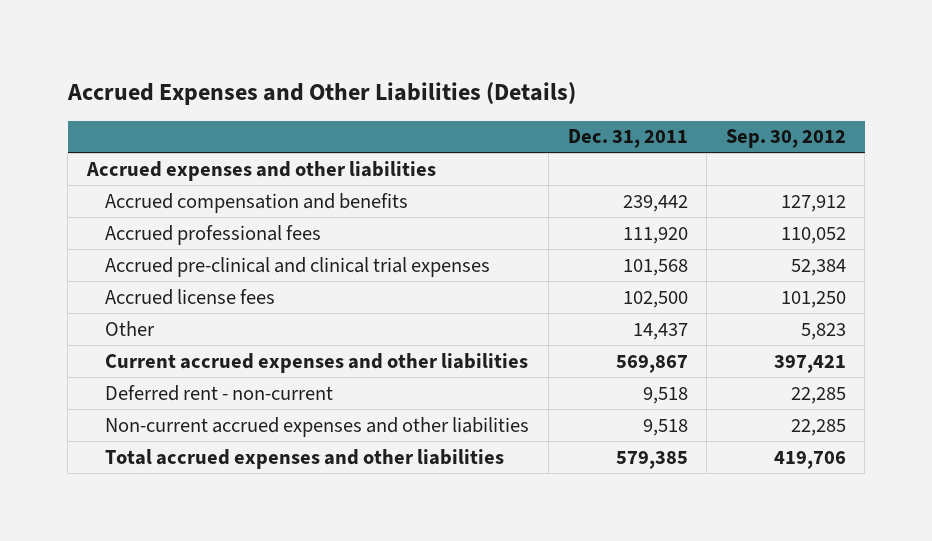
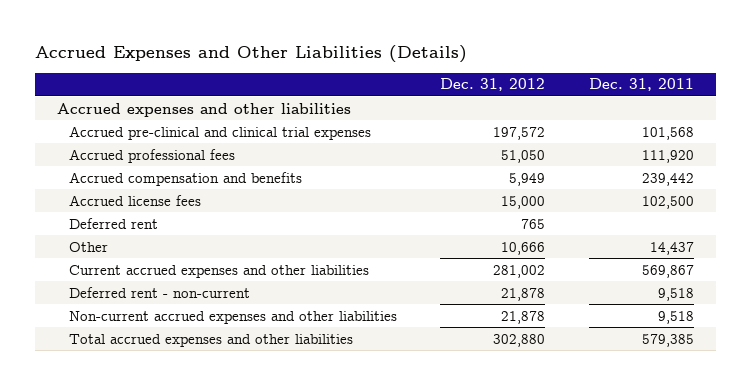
[725,129,846,149] Sep. 30, 2012 -> none
none -> [440,78,546,92] Dec. 31, 2012
[105,224,322,245] Accrued professional fees -> [68,148,235,163] Accrued professional fees
[105,192,409,213] Accrued compensation and benefits -> [68,171,302,186] Accrued compensation and benefits
none -> [68,217,158,229] Deferred rent

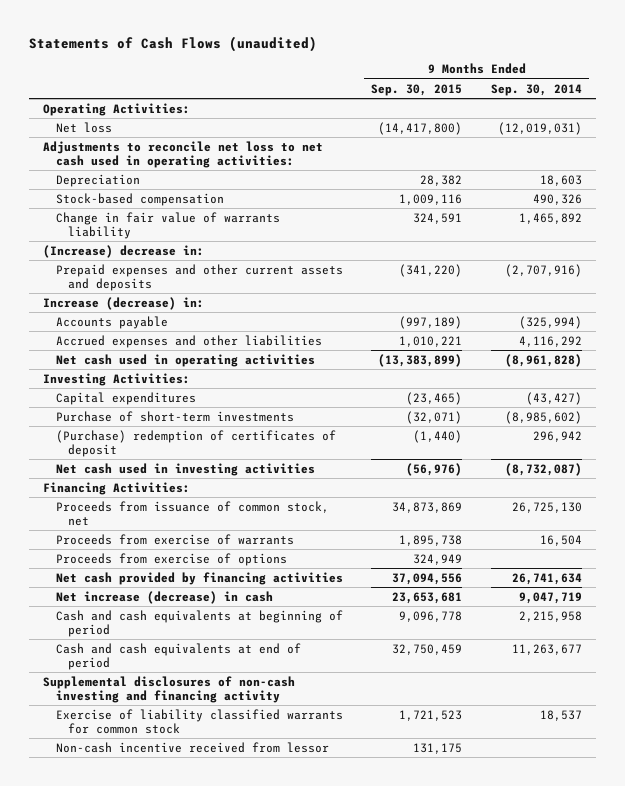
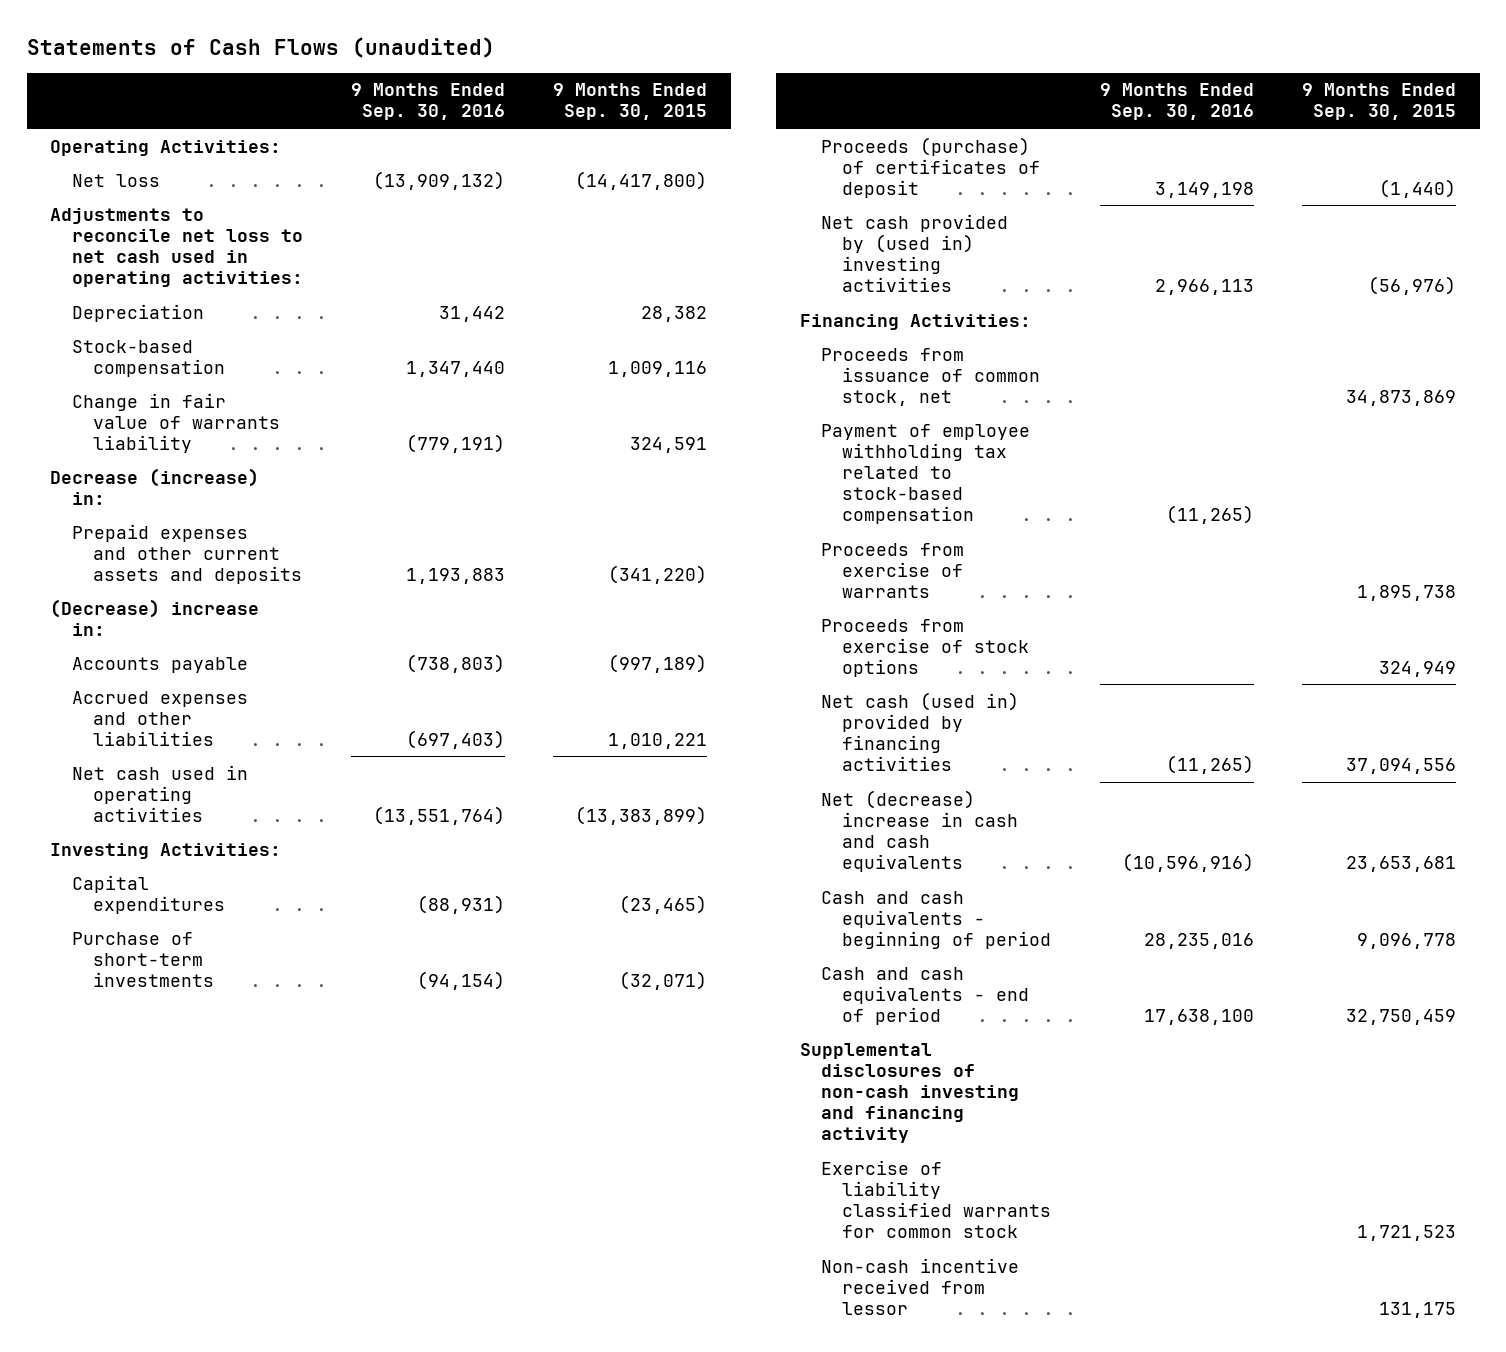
[490,83,582,96] Sep. 30, 2014 -> none
none -> [350,83,505,121] 9 Months Ended Sep. 30, 2016
[43,244,205,258] (Increase) decrease in: -> [50,467,260,505] Decrease (increase) in:
[43,296,205,310] Increase (decrease) in: -> [50,598,260,636] (Decrease) increase in:
[55,429,336,457] (Purchase) redemption of certificates of deposit -> [820,136,1041,198] Proceeds (purchase) of certificates of deposit
[55,462,315,476] Net cash used in investing activities -> [820,213,1008,293] Net cash provided by (used in) investing activities
none -> [820,423,1030,525] Payment of employee withholding tax related to stock-based compensation
[55,552,287,566] Proceeds from exercise of options -> [820,618,1030,677] Proceeds from exercise of stock options
[55,571,343,585] Net cash provided by financing activities -> [820,691,1019,772] Net cash (used in) provided by financing activities
[55,590,273,604] Net increase (decrease) in cash -> [820,789,1019,873] Net (decrease) increase in cash and cash equivalents
[55,609,343,637] Cash and cash equivalents at beginning of period -> [820,890,1052,949] Cash and cash equivalents - beginning of period
[55,642,301,670] Cash and cash equivalents at end of period -> [820,966,1030,1025] Cash and cash equivalents - end of period

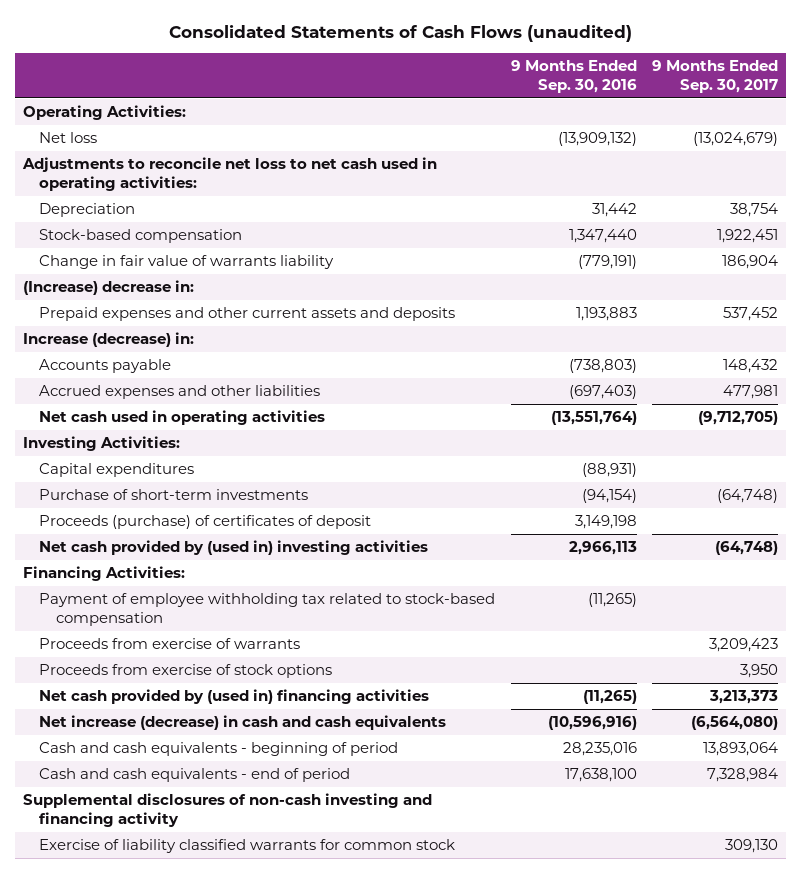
[26,36,495,58] Statements of Cash Flows (unaudited) -> [168,25,632,43] Consolidated Statements of Cash Flows (unaudited)
[552,83,707,121] 9 Months Ended Sep. 30, 2015 -> none
none -> [652,60,779,93] 9 Months Ended Sep. 30, 2017
[50,467,260,505] Decrease (increase) in: -> [23,280,195,296] (Increase) decrease in:
[50,598,260,636] (Decrease) increase in: -> [23,332,195,348] Increase (decrease) in:
[820,347,1041,406] Proceeds from issuance of common stock, net -> none
[820,691,1019,772] Net cash (used in) provided by financing activities -> [39,689,430,705] Net cash provided by (used in) financing activities
[820,789,1019,873] Net (decrease) increase in cash and cash equivalents -> [39,715,447,731] Net increase (decrease) in cash and cash equivalents
[820,1257,1019,1315] Non-cash incentive received from lessor -> none

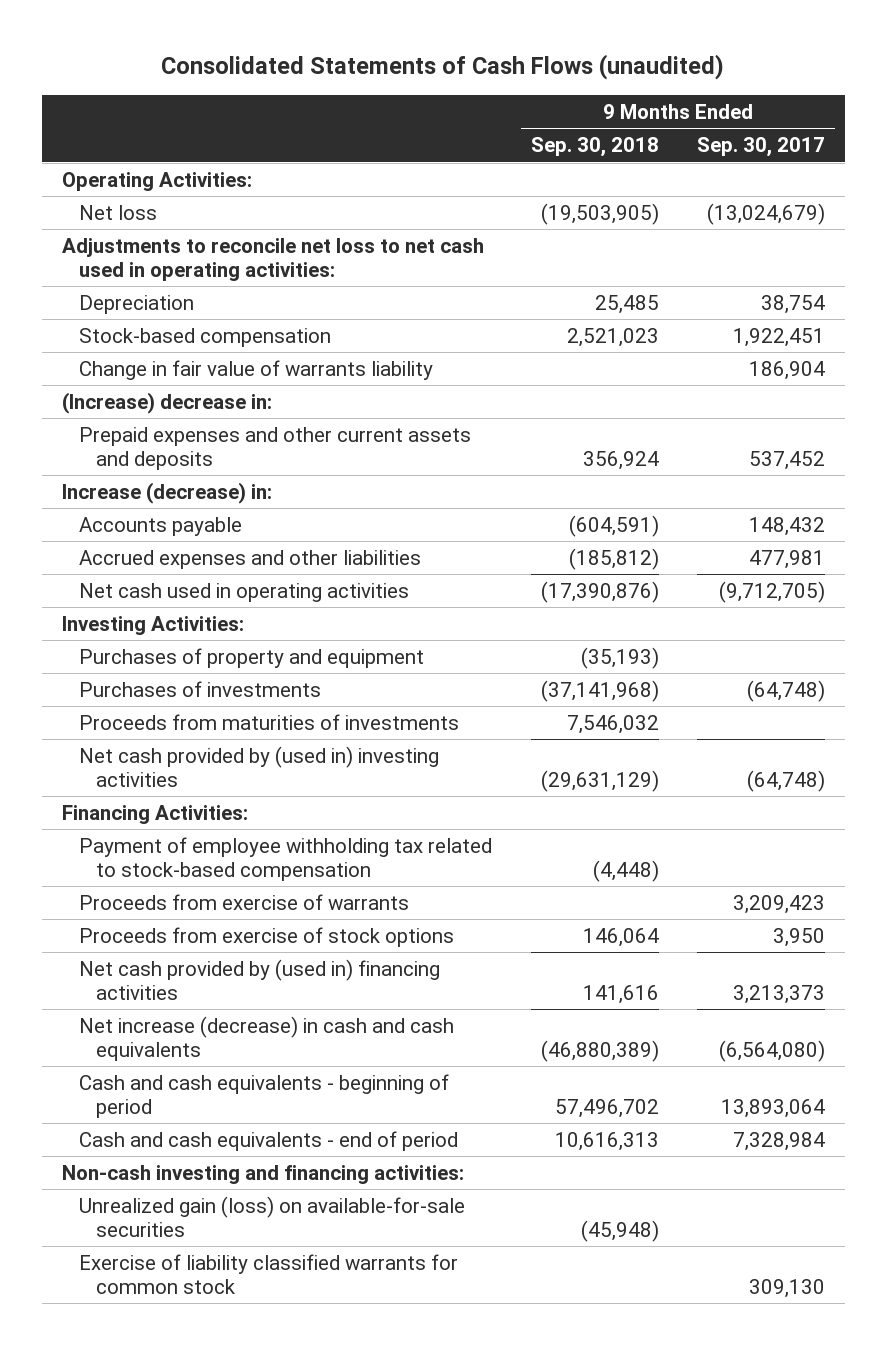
[510,60,637,93] 9 Months Ended Sep. 30, 2016 -> none
none -> [530,137,659,158] Sep. 30, 2018
[39,515,372,530] Proceeds (purchase) of certificates of deposit -> none
[39,463,195,478] Capital expenditures -> [79,648,425,669] Purchases of property and equipment
[39,489,309,501] Purchase of short-term investments -> [79,681,322,698] Purchases of investments
none -> [79,714,460,731] Proceeds from maturities of investments
[23,793,433,827] Supplemental disclosures of non-cash investing and financing activity -> [61,1165,464,1185] Non-cash investing and financing activities:
none -> [79,1196,466,1237] Unrealized gain (loss) on available-for-sale securities

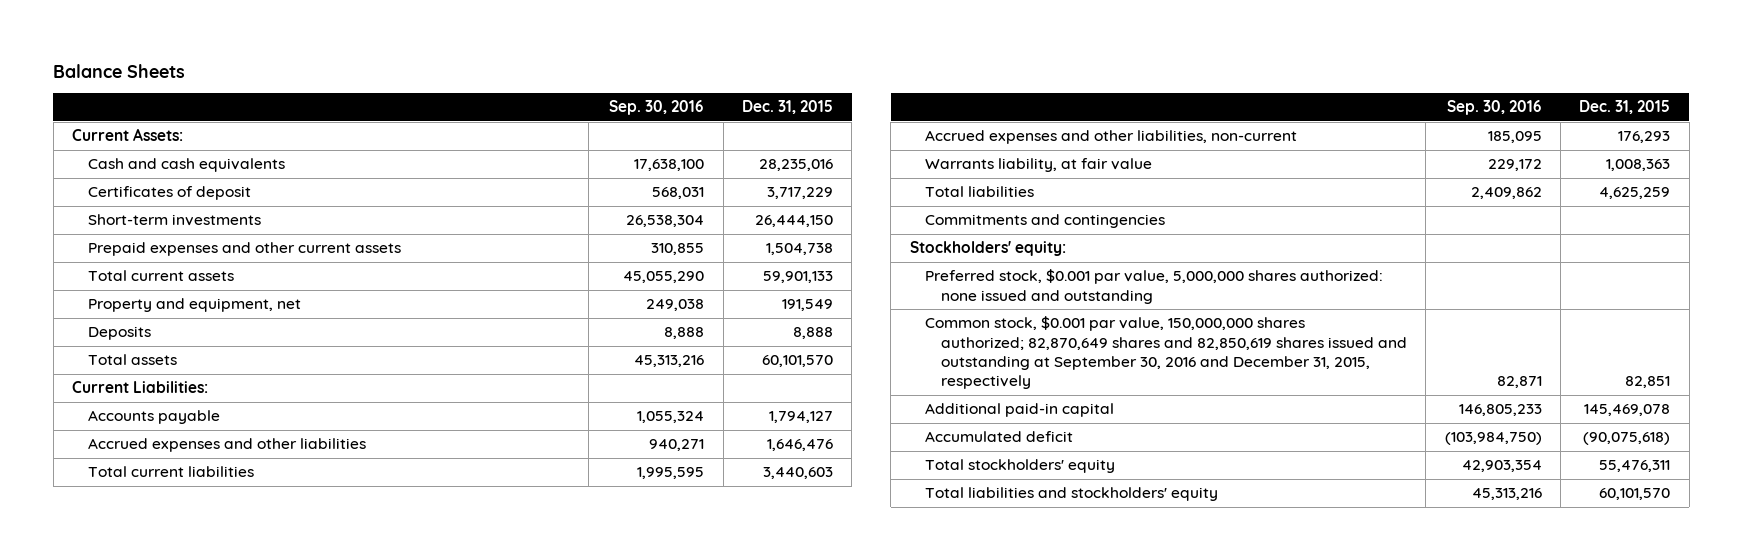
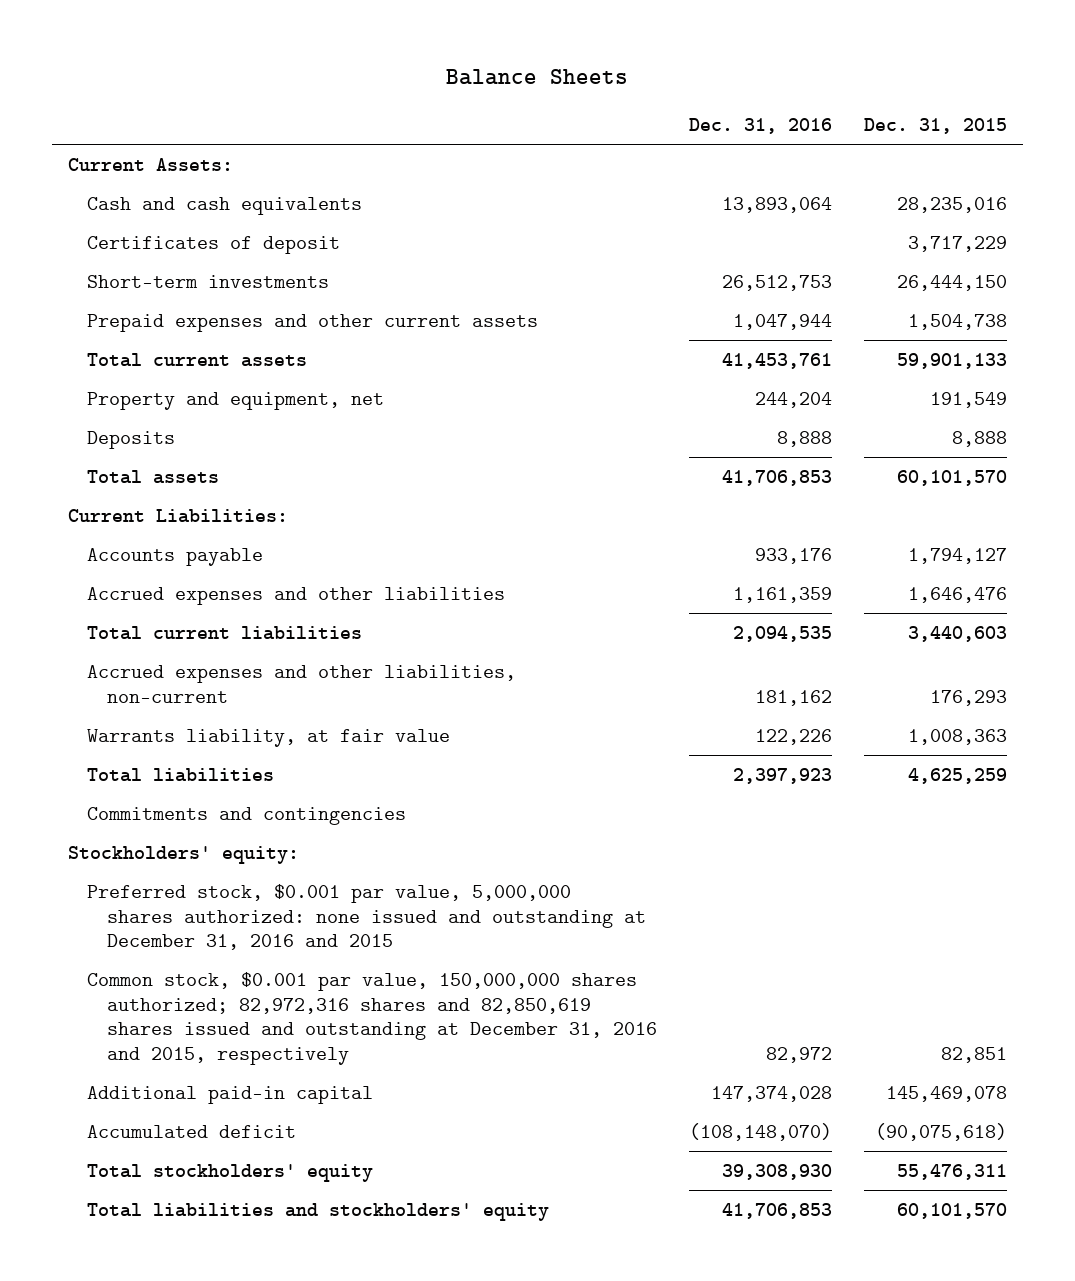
[609,100,705,116] Sep. 30, 2016 -> none
none -> [688,117,832,134] Dec. 31, 2016
[925,269,1384,304] Preferred stock, $0.001 par value, 5,000,000 shares authorized: none issued and outstanding -> [87,883,646,951] Preferred stock, $0.001 par value, 5,000,000 shares authorized: none issued and outstanding at December 31, 2016 and 2015
[925,316,1407,390] Common stock, $0.001 par value, 150,000,000 shares authorized; 82,870,649 shares and 82,850,619 shares issued and outstanding at September 30, 2016 and December 31, 2015, respectively -> [87,971,657,1066] Common stock, $0.001 par value, 150,000,000 shares authorized; 82,972,316 shares and 82,850,619 shares issued and outstanding at December 31, 2016 and 2015, respectively

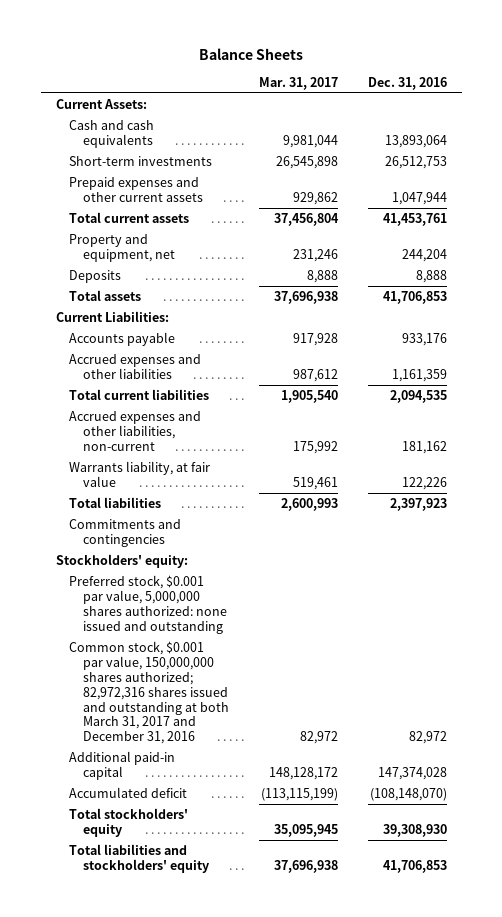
[863,117,1007,134] Dec. 31, 2015 -> none
none -> [258,77,338,91] Mar. 31, 2017
[87,235,341,254] Certificates of deposit -> none
[87,883,646,951] Preferred stock, $0.001 par value, 5,000,000 shares authorized: none issued and outstanding at December 31, 2016 and 2015 -> [69,574,227,634] Preferred stock, $0.001 par value, 5,000,000 shares authorized: none issued and outstanding
[87,971,657,1066] Common stock, $0.001 par value, 150,000,000 shares authorized; 82,972,316 shares and 82,850,619 shares issued and outstanding at December 31, 2016 and 2015, respectively -> [69,640,229,745] Common stock, $0.001 par value, 150,000,000 shares authorized; 82,972,316 shares issued and outstanding at both March 31, 2017 and December 31, 2016

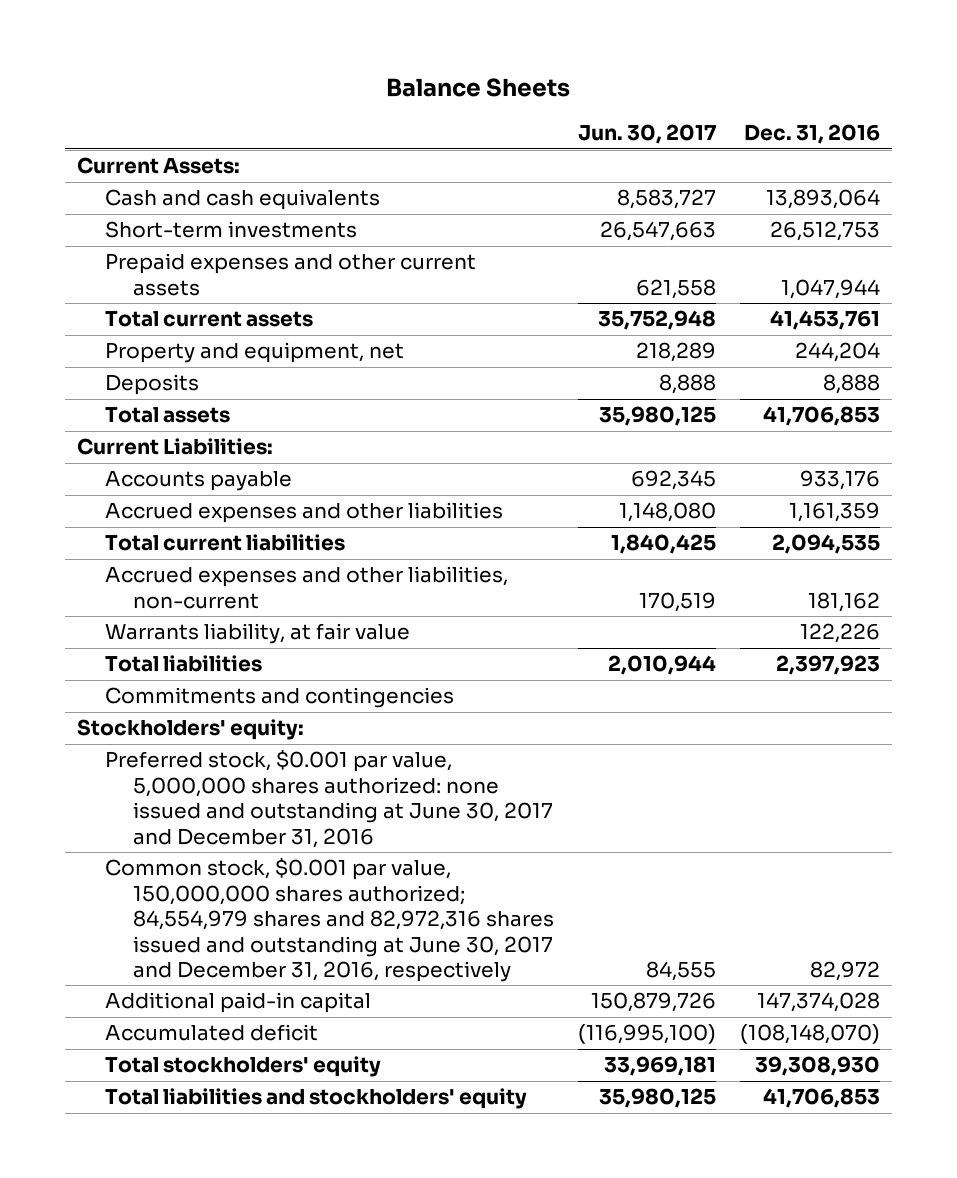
[258,77,338,91] Mar. 31, 2017 -> none
none -> [578,124,717,145] Jun. 30, 2017
[69,574,227,634] Preferred stock, $0.001 par value, 5,000,000 shares authorized: none issued and outstanding -> [104,750,554,848] Preferred stock, $0.001 par value, 5,000,000 shares authorized: none issued and outstanding at June 30, 2017 and December 31, 2016
[69,640,229,745] Common stock, $0.001 par value, 150,000,000 shares authorized; 82,972,316 shares issued and outstanding at both March 31, 2017 and December 31, 2016 -> [104,858,555,983] Common stock, $0.001 par value, 150,000,000 shares authorized; 84,554,979 shares and 82,972,316 shares issued and outstanding at June 30, 2017 and December 31, 2016, respectively

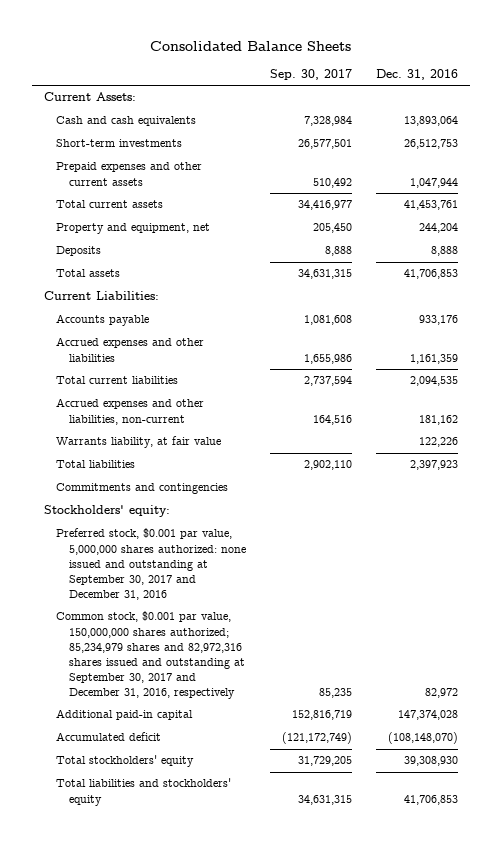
[386,78,571,98] Balance Sheets -> [150,40,352,51] Consolidated Balance Sheets
[578,124,717,145] Jun. 30, 2017 -> none
none -> [269,69,352,81] Sep. 30, 2017
[104,750,554,848] Preferred stock, $0.001 par value, 5,000,000 shares authorized: none issued and outstanding at June 30, 2017 and December 31, 2016 -> [56,528,246,600] Preferred stock, $0.001 par value, 5,000,000 shares authorized: none issued and outstanding at September 30, 2017 and December 31, 2016
[104,858,555,983] Common stock, $0.001 par value, 150,000,000 shares authorized; 84,554,979 shares and 82,972,316 shares issued and outstanding at June 30, 2017 and December 31, 2016, respectively -> [56,611,245,699] Common stock, $0.001 par value, 150,000,000 shares authorized; 85,234,979 shares and 82,972,316 shares issued and outstanding at September 30, 2017 and December 31, 2016, respectively

